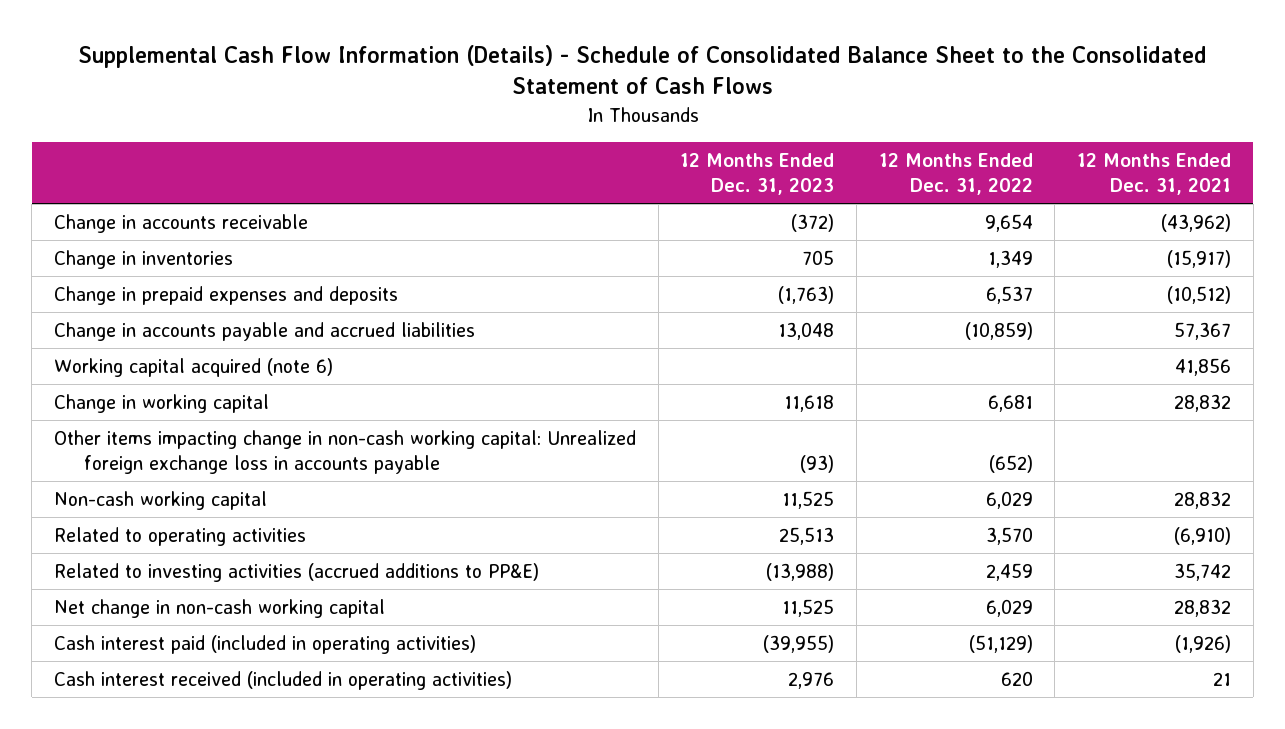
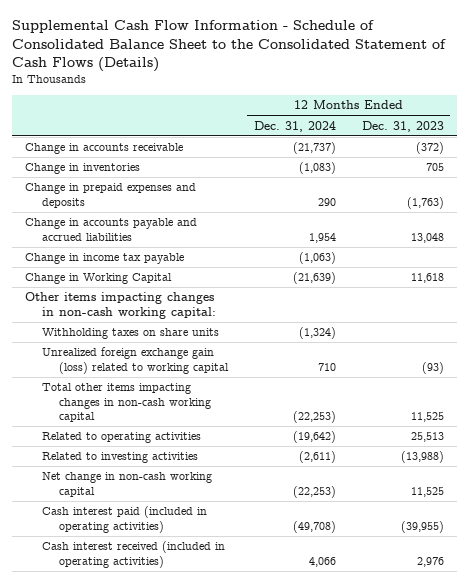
[77,45,1207,95] Supplemental Cash Flow Information (Details) - Schedule of Consolidated Balance Sheet to the Consolidated Statement of Cash Flows -> [11,20,446,72] Supplemental Cash Flow Information - Schedule of Consolidated Balance Sheet to the Consolidated Statement of Cash Flows (Details)
[878,152,1033,196] 12 Months Ended Dec. 31, 2022 -> none
[1077,152,1232,196] 12 Months Ended Dec. 31, 2021 -> none
none -> [253,120,336,132] Dec. 31, 2024
[53,357,333,377] Working capital acquired (note 6) -> none
none -> [24,253,184,265] Change in income tax payable
[53,393,269,413] Change in working capital -> [24,273,172,285] Change in Working Capital
none -> [24,292,216,319] Other items impacting changes in non-cash working capital:
none -> [41,328,219,340] Withholding taxes on share units
[53,429,636,475] Other items impacting change in non-cash working capital: Unrealized foreign exchange loss in accounts payable -> [41,347,229,374] Unrealized foreign exchange gain (loss) related to working capital
[53,490,267,510] Non-cash working capital -> [41,383,211,423] Total other items impacting changes in non-cash working capital
[53,562,539,582] Related to investing activities (accrued additions to PP&E) -> [41,452,198,464] Related to investing activities

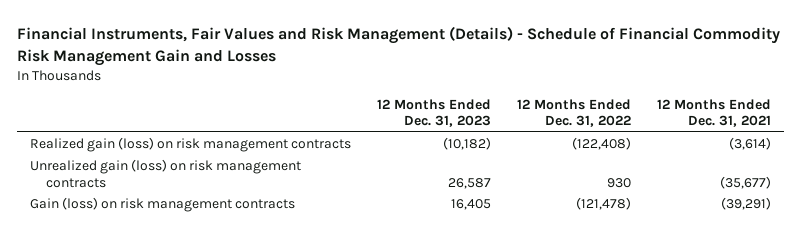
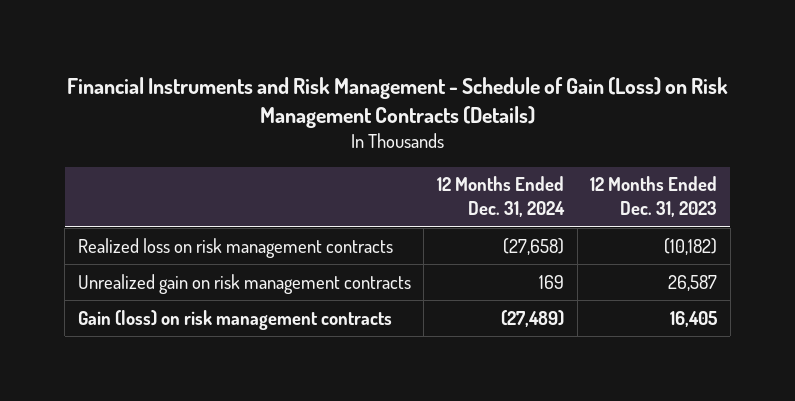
[17,25,781,66] Financial Instruments, Fair Values and Risk Management (Details) - Schedule of Financial Commodity Risk Management Gain and Losses -> [66,76,728,128] Financial Instruments and Risk Management - Schedule of Gain (Loss) on Risk Management Contracts (Details)
[517,99,632,128] 12 Months Ended Dec. 31, 2022 -> none
[657,99,772,128] 12 Months Ended Dec. 31, 2021 -> none
none -> [437,176,566,218] 12 Months Ended Dec. 31, 2024
[30,137,352,153] Realized gain (loss) on risk management contracts -> [77,237,393,258] Realized loss on risk management contracts
[30,159,302,188] Unrealized gain (loss) on risk management contracts -> [77,273,411,294] Unrealized gain on risk management contracts

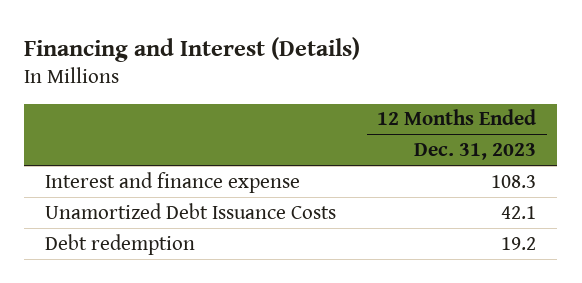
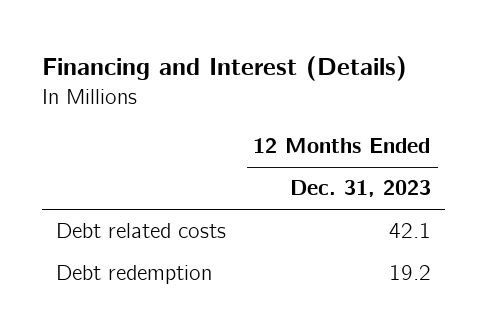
[45,171,301,193] Interest and finance expense -> none
[45,202,337,219] Unamortized Debt Issuance Costs -> [55,223,226,239] Debt related costs

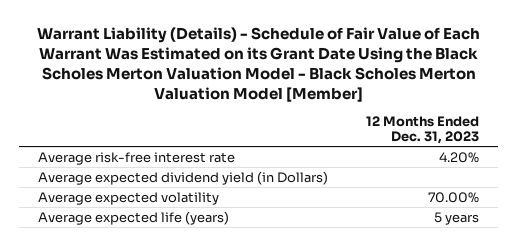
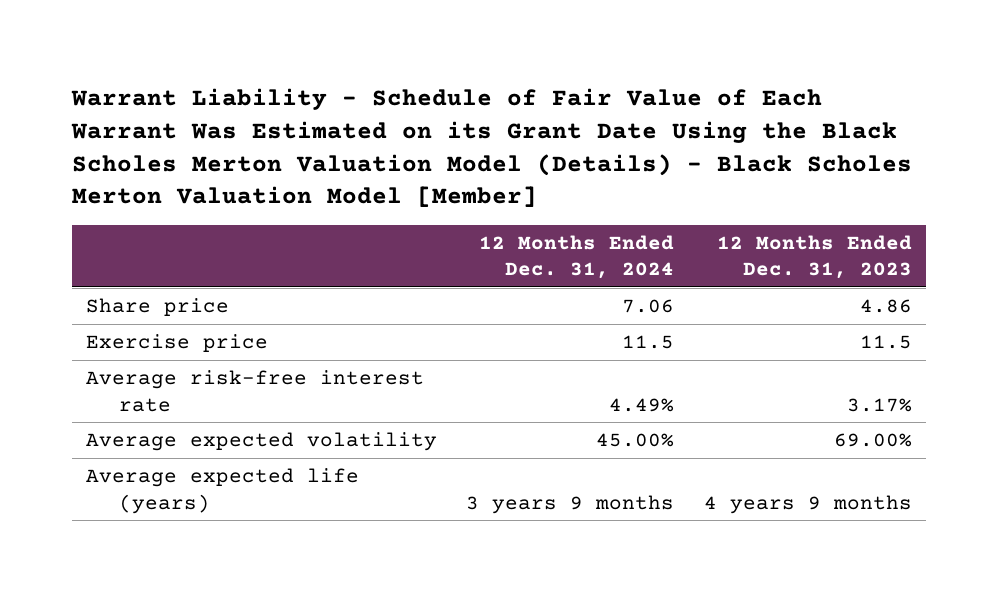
[36,26,480,102] Warrant Liability (Details) - Schedule of Fair Value of Each Warrant Was Estimated on its Grant Date Using the Black Scholes Merton Valuation Model - Black Scholes Merton Valuation Model [Member] -> [70,87,912,208] Warrant Liability - Schedule of Fair Value of Each Warrant Was Estimated on its Grant Date Using the Black Scholes Merton Valuation Model (Details) - Black Scholes Merton Valuation Model [Member]
none -> [479,234,675,280] 12 Months Ended Dec. 31, 2024
[37,170,328,185] Average expected dividend yield (in Dollars) -> none
none -> [86,297,230,316] Share price
none -> [86,333,269,352] Exercise price
[439,151,480,163] 4.20% -> [846,397,912,412] 3.17%
[428,191,480,203] 70.00% -> [833,432,912,447] 69.00%
[434,211,480,225] 5 years -> [703,494,912,514] 4 years 9 months

